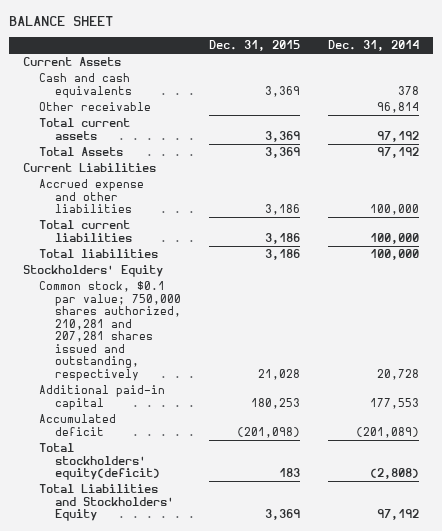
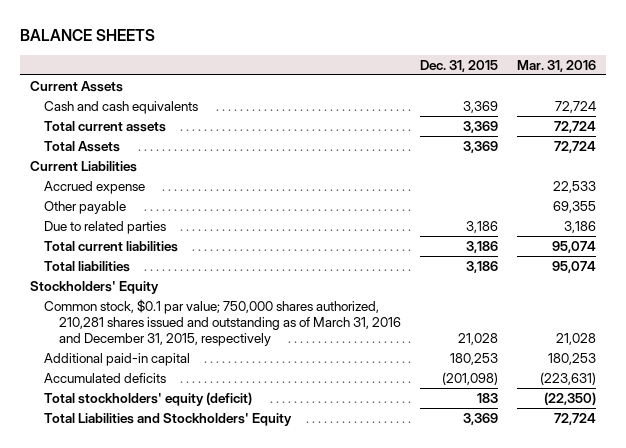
[9,16,114,27] BALANCE SHEET -> [20,29,156,42] BALANCE SHEETS
[327,40,419,52] Dec. 31, 2014 -> none
none -> [517,59,597,72] Mar. 31, 2016
[39,102,152,112] Other receivable -> none
none -> [44,180,146,194] Accrued expense
none -> [44,200,127,214] Other payable
[39,179,145,214] Accrued expense and other liabilities -> [44,220,167,234] Due to related parties
[39,281,182,381] Common stock, $0.1 par value; 750,000 shares authorized, 210,281 and 207,281 shares issued and outstanding, respectively -> [44,298,402,346] Common stock, $0.1 par value; 750,000 shares authorized, 210,281 shares issued and outstanding as of March 31, 2016 and December 31, 2015, respectively
[39,414,117,436] Accumulated deficit -> [44,372,167,383] Accumulated deficits
[39,443,161,481] Total stockholders' equity(deficit) -> [44,391,253,406] Total stockholders' equity (deficit)

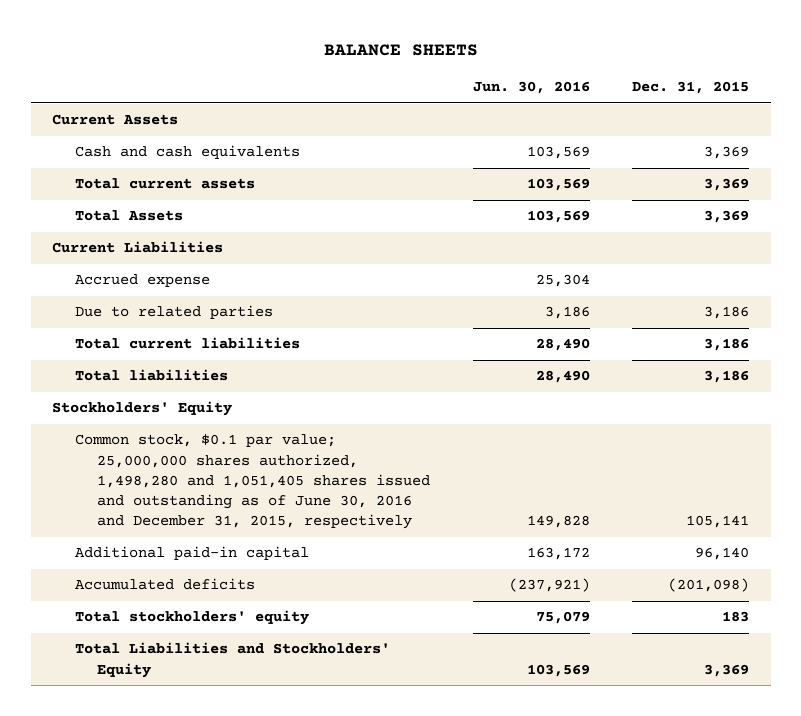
[517,59,597,72] Mar. 31, 2016 -> none
none -> [472,81,590,95] Jun. 30, 2016
[44,200,127,214] Other payable -> none
[44,298,402,346] Common stock, $0.1 par value; 750,000 shares authorized, 210,281 shares issued and outstanding as of March 31, 2016 and December 31, 2015, respectively -> [74,434,431,530] Common stock, $0.1 par value; 25,000,000 shares authorized, 1,498,280 and 1,051,405 shares issued and outstanding as of June 30, 2016 and December 31, 2015, respectively
[458,332,499,345] 21,028 -> [686,515,750,529] 105,141
[450,352,499,365] 180,253 -> [695,547,750,561] 96,140
[44,391,253,406] Total stockholders' equity (deficit) -> [74,610,309,626] Total stockholders' equity

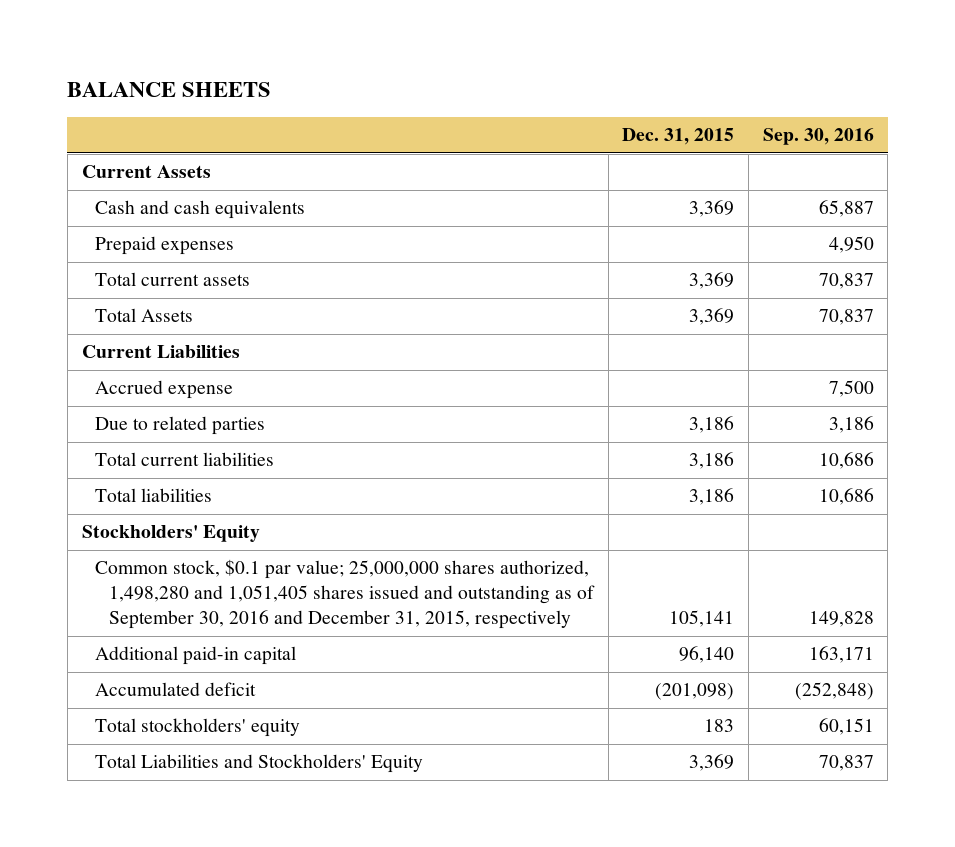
[472,81,590,95] Jun. 30, 2016 -> none
none -> [762,128,874,146] Sep. 30, 2016
none -> [95,236,235,256] Prepaid expenses
[74,434,431,530] Common stock, $0.1 par value; 25,000,000 shares authorized, 1,498,280 and 1,051,405 shares issued and outstanding as of June 30, 2016 and December 31, 2015, respectively -> [95,559,596,630] Common stock, $0.1 par value; 25,000,000 shares authorized, 1,498,280 and 1,051,405 shares issued and outstanding as of September 30, 2016 and December 31, 2015, respectively
[74,578,255,591] Accumulated deficits -> [95,682,257,697] Accumulated deficit

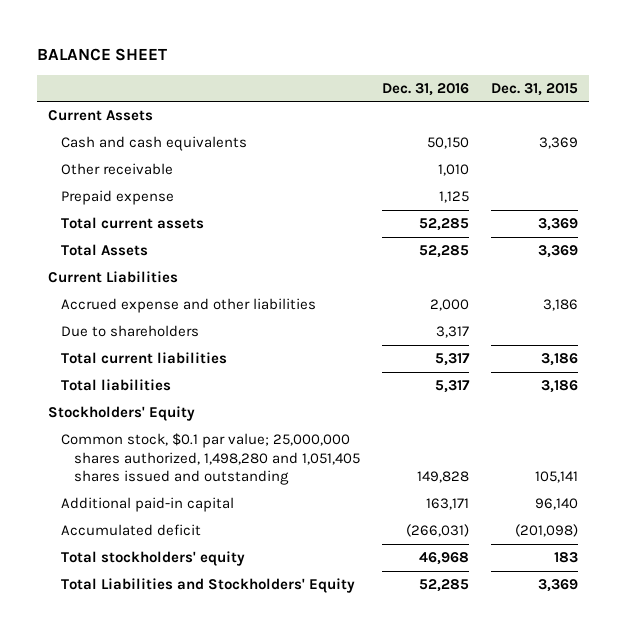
[67,82,272,98] BALANCE SHEETS -> [36,47,167,61] BALANCE SHEET
[762,128,874,146] Sep. 30, 2016 -> none
none -> [381,82,469,96] Dec. 31, 2016
none -> [60,162,173,175] Other receivable
[95,236,235,256] Prepaid expenses -> [60,189,174,205] Prepaid expense
[95,380,234,400] Accrued expense -> none
[95,416,266,436] Due to related parties -> [60,297,316,313] Accrued expense and other liabilities
none -> [60,324,199,337] Due to shareholders
[95,559,596,630] Common stock, $0.1 par value; 25,000,000 shares authorized, 1,498,280 and 1,051,405 shares issued and outstanding as of September 30, 2016 and December 31, 2015, respectively -> [60,432,360,486] Common stock, $0.1 par value; 25,000,000 shares authorized, 1,498,280 and 1,051,405 shares issued and outstanding

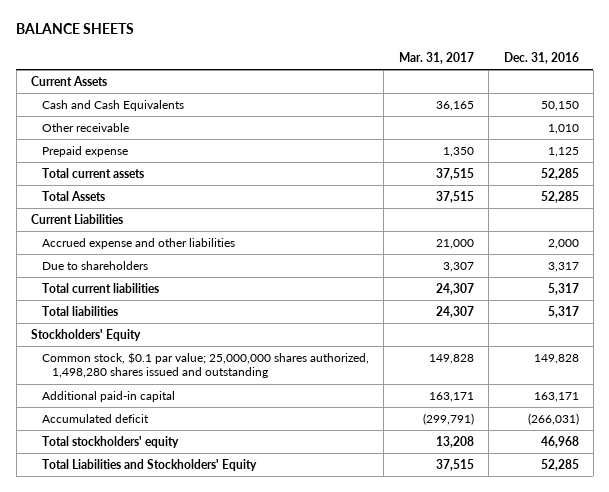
[36,47,167,61] BALANCE SHEET -> [16,23,135,35] BALANCE SHEETS
[491,82,579,96] Dec. 31, 2015 -> none
none -> [398,52,474,65] Mar. 31, 2017
[60,135,247,151] Cash and cash equivalents -> [41,99,184,111] Cash and Cash Equivalents
[60,432,360,486] Common stock, $0.1 par value; 25,000,000 shares authorized, 1,498,280 and 1,051,405 shares issued and outstanding -> [41,351,369,379] Common stock, $0.1 par value; 25,000,000 shares authorized, 1,498,280 shares issued and outstanding

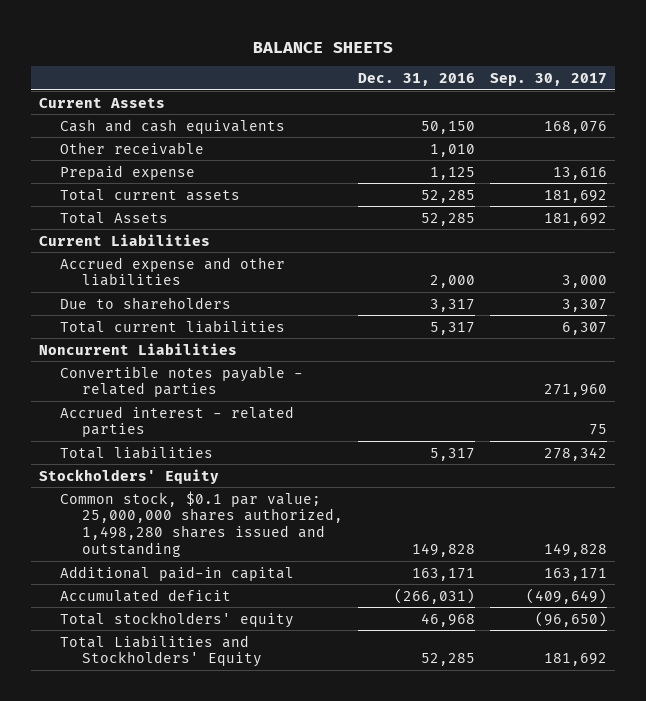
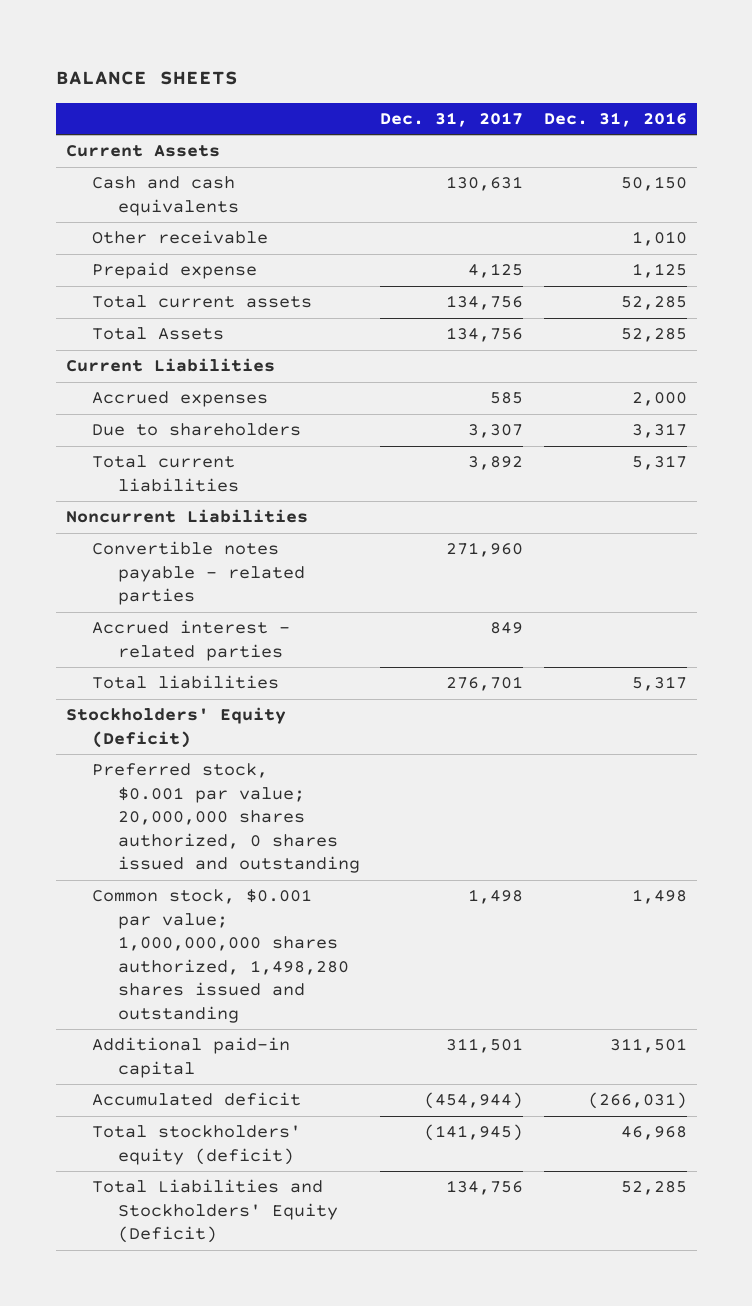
[490,72,608,86] Sep. 30, 2017 -> none
none -> [380,111,524,127] Dec. 31, 2017
[60,256,286,287] Accrued expense and other liabilities -> none
none -> [92,391,269,408] Accrued expenses
[38,468,219,484] Stockholders' Equity -> [65,707,286,748] Stockholders' Equity (Deficit)
none -> [92,763,361,874] Preferred stock, $0.001 par value; 20,000,000 shares authorized, 0 shares issued and outstanding
[60,490,343,558] Common stock, $0.1 par value; 25,000,000 shares authorized, 1,498,280 shares issued and outstanding -> [92,889,350,1023] Common stock, $0.001 par value; 1,000,000,000 shares authorized, 1,498,280 shares issued and outstanding
[412,543,476,558] 149,828 -> [631,889,687,905] 1,498
[412,567,476,581] 163,171 -> [609,1038,687,1054] 311,501
[60,611,295,628] Total stockholders' equity -> [92,1125,302,1165] Total stockholders' equity (deficit)
[60,634,262,668] Total Liabilities and Stockholders' Equity -> [92,1179,339,1244] Total Liabilities and Stockholders' Equity (Deficit)

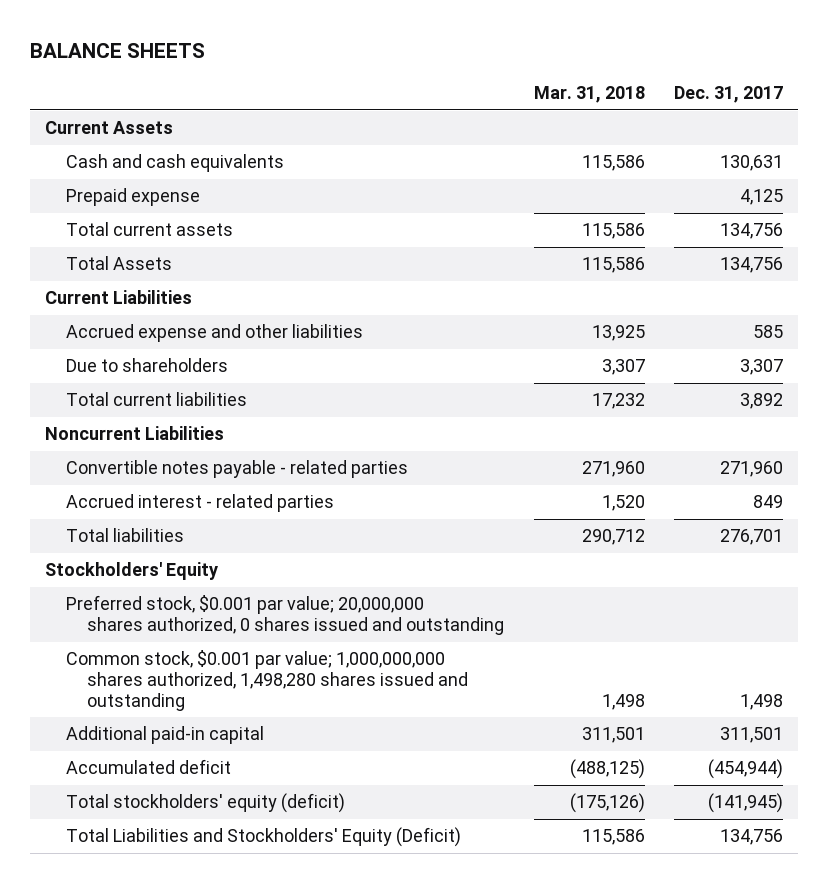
[543,111,687,127] Dec. 31, 2016 -> none
none -> [533,86,645,104] Mar. 31, 2018
[92,230,269,245] Other receivable -> none
[92,391,269,408] Accrued expenses -> [66,324,364,343] Accrued expense and other liabilities
[65,707,286,748] Stockholders' Equity (Deficit) -> [44,562,218,581] Stockholders' Equity

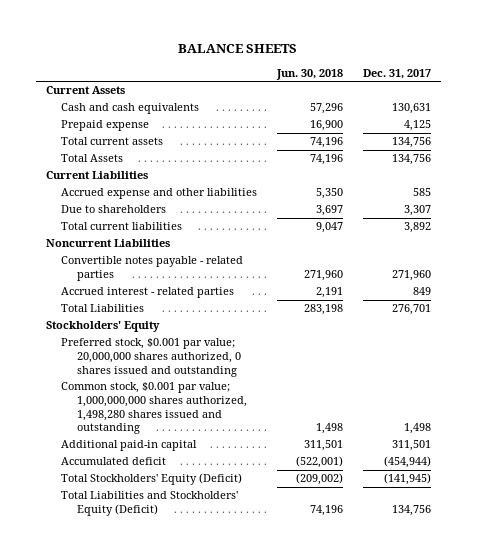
[533,86,645,104] Mar. 31, 2018 -> none
none -> [276,68,344,80] Jun. 30, 2018
[66,528,185,543] Total liabilities -> [61,304,145,313] Total Liabilities
[66,793,346,814] Total stockholders' equity (deficit) -> [61,473,243,486] Total Stockholders' Equity (Deficit)

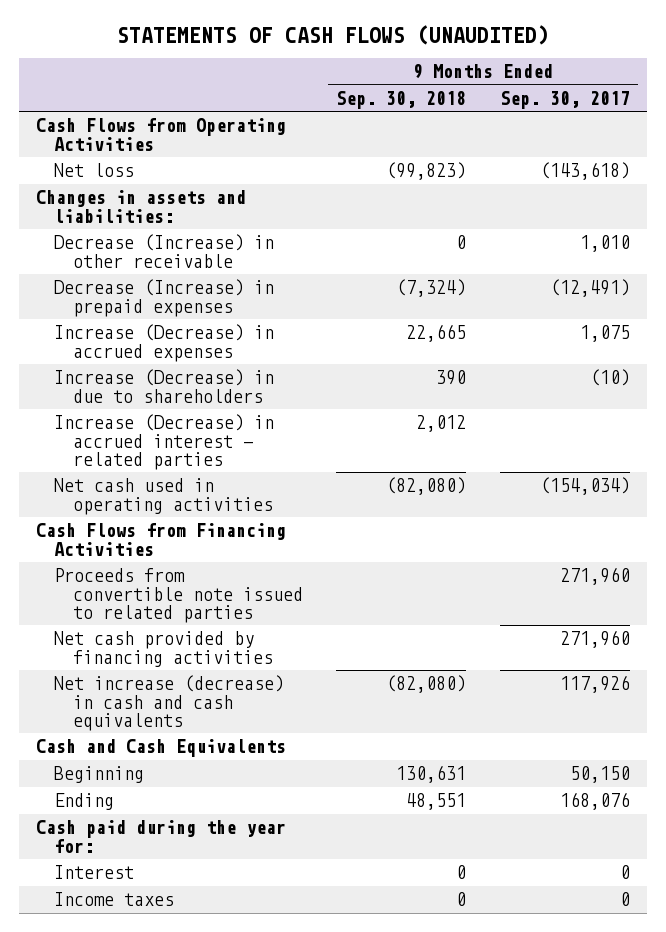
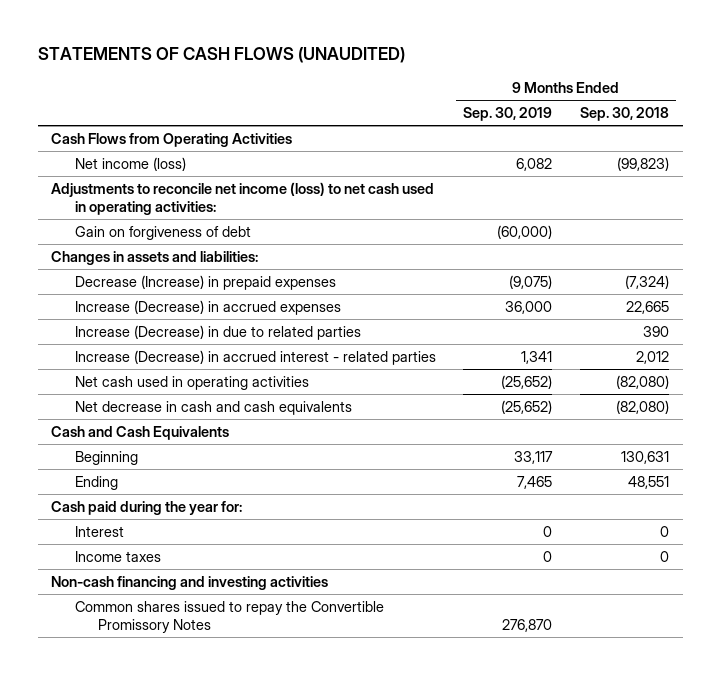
[499,90,630,109] Sep. 30, 2017 -> none
none -> [463,107,553,122] Sep. 30, 2019
[54,163,135,178] Net loss -> [74,156,186,171] Net income (loss)
none -> [51,181,435,216] Adjustments to reconcile net income (loss) to net cash used in operating activities:
none -> [74,225,251,240] Gain on forgiveness of debt
[54,234,275,268] Decrease (Increase) in other receivable -> none
[54,369,275,403] Increase (Decrease) in due to shareholders -> [74,324,361,340] Increase (Decrease) in due to related parties
[35,523,286,556] Cash Flows from Financing Activities -> none
[54,568,303,623] Proceeds from convertible note issued to related parties -> none
[54,631,273,667] Net cash provided by financing activities -> none
[54,675,285,731] Net increase (decrease) in cash and cash equivalents -> [74,400,352,415] Net decrease in cash and cash equivalents
none -> [51,575,329,590] Non-cash financing and investing activities
none -> [74,600,384,634] Common shares issued to repay the Convertible Promissory Notes

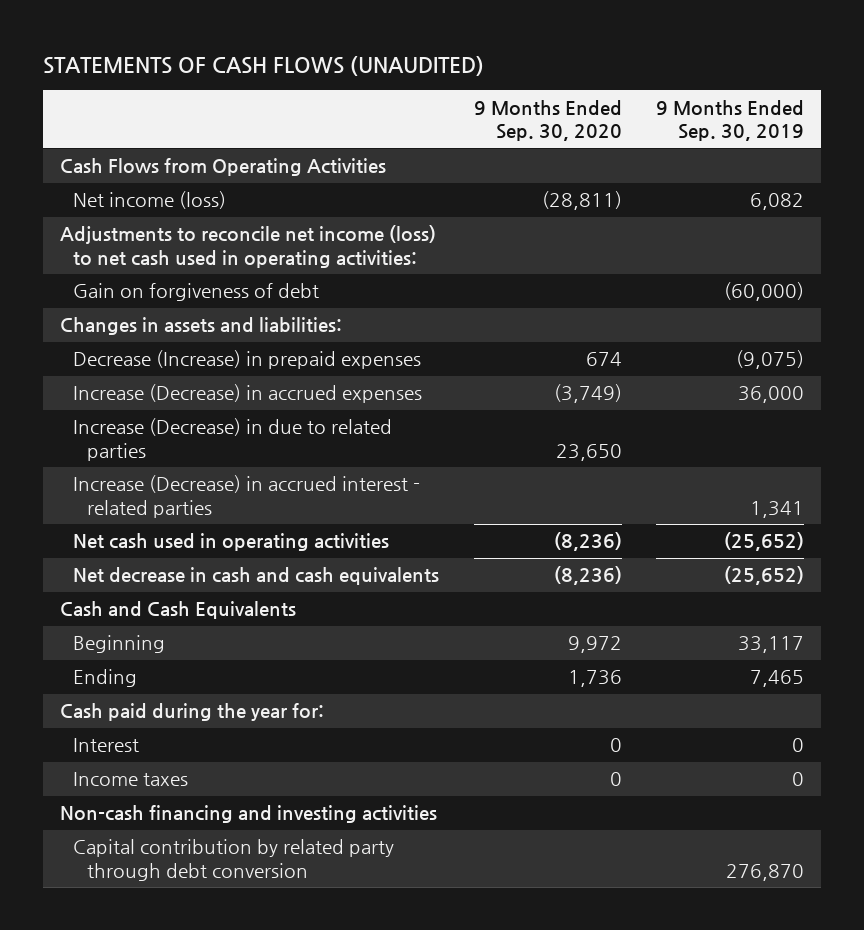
[580,107,670,122] Sep. 30, 2018 -> none
none -> [473,99,622,142] 9 Months Ended Sep. 30, 2020
[74,600,384,634] Common shares issued to repay the Convertible Promissory Notes -> [73,839,395,881] Capital contribution by related party through debt conversion

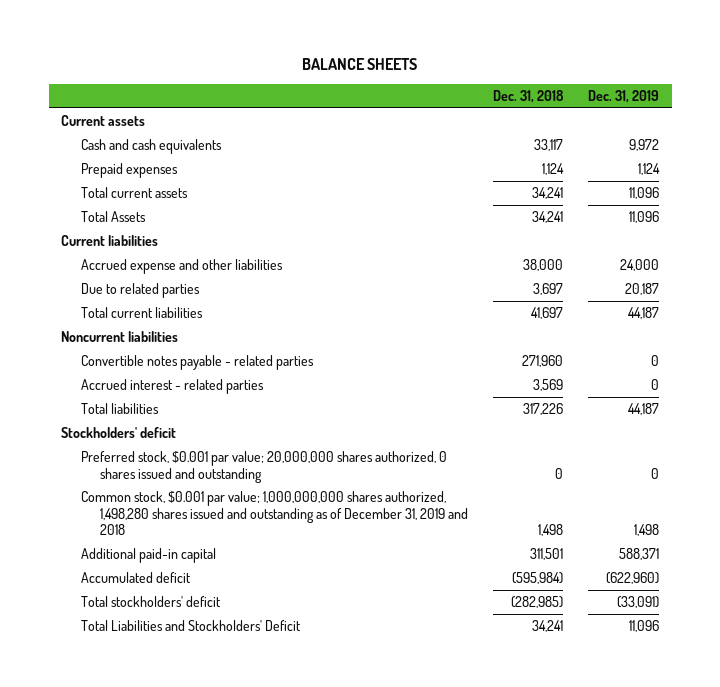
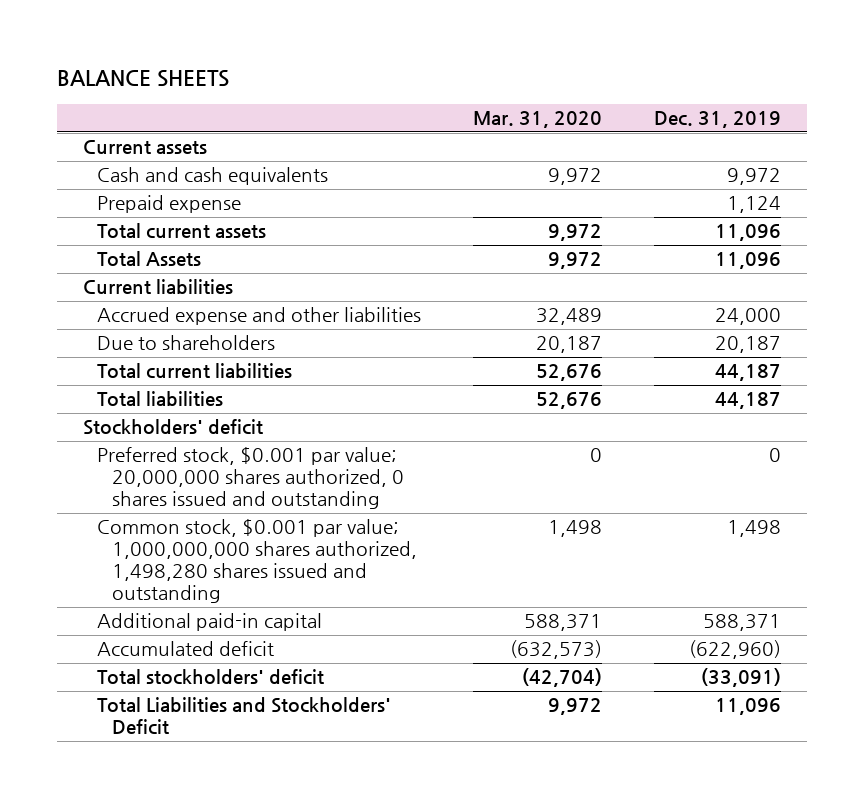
[493,90,565,104] Dec. 31, 2018 -> none
none -> [473,111,603,129] Mar. 31, 2020
[80,162,178,178] Prepaid expenses -> [97,195,242,214] Prepaid expense
[80,282,200,298] Due to related parties -> [97,335,276,351] Due to shareholders
[61,330,179,342] Noncurrent liabilities -> none
[80,354,314,370] Convertible notes payable - related parties -> none
[80,378,264,394] Accrued interest - related parties -> none
[80,490,469,536] Common stock, $0.001 par value; 1,000,000,000 shares authorized, 1,498,280 shares issued and outstanding as of December 31, 2019 and 2018 -> [97,519,418,603] Common stock, $0.001 par value; 1,000,000,000 shares authorized, 1,498,280 shares issued and outstanding

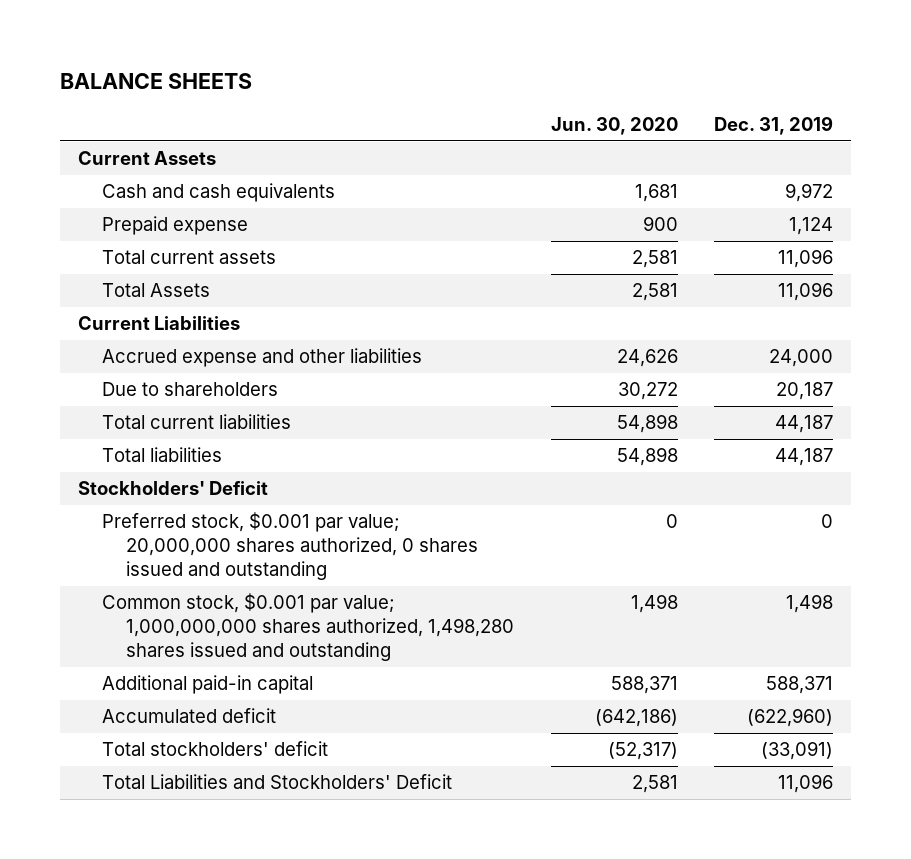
[473,111,603,129] Mar. 31, 2020 -> none
none -> [550,116,678,135] Jun. 30, 2020
[82,140,207,155] Current assets -> [77,151,216,166] Current Assets
[82,279,233,295] Current liabilities -> [77,316,240,331] Current Liabilities
[82,419,263,436] Stockholders' deficit -> [77,481,268,496] Stockholders' Deficit

